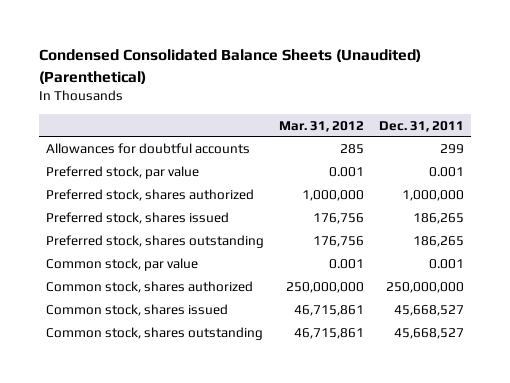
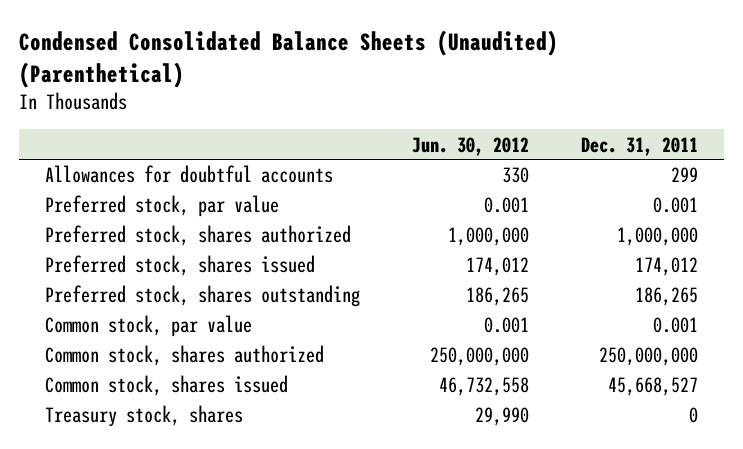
[279,120,365,132] Mar. 31, 2012 -> none
none -> [411,136,529,156] Jun. 30, 2012
[412,212,464,224] 186,265 -> [635,257,699,277] 174,012
[46,326,264,340] Common stock, shares outstanding -> none
none -> [44,405,243,428] Treasury stock, shares

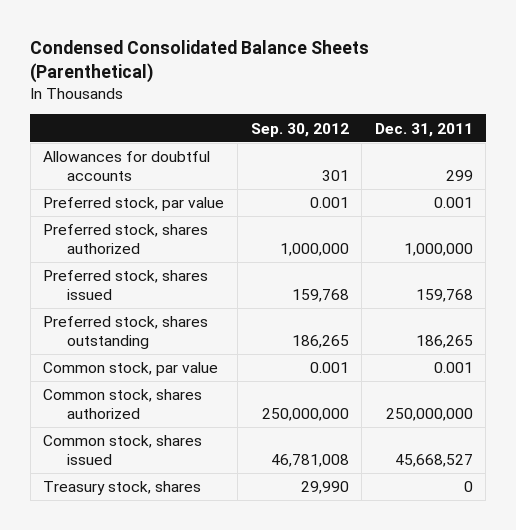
[18,30,558,88] Condensed Consolidated Balance Sheets (Unaudited) (Parenthetical) -> [30,40,370,84] Condensed Consolidated Balance Sheets (Parenthetical)
[411,136,529,156] Jun. 30, 2012 -> none
none -> [250,122,349,137] Sep. 30, 2012
[635,257,699,277] 174,012 -> [415,288,473,302] 159,768

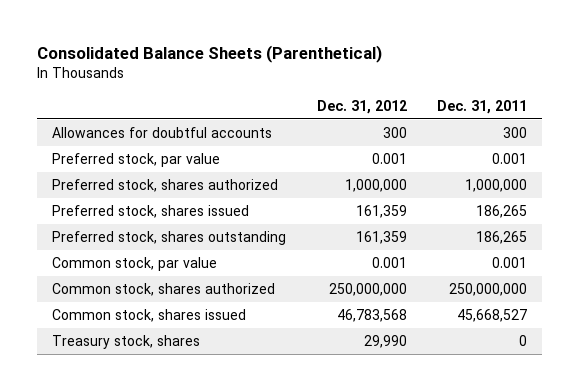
[30,40,370,84] Condensed Consolidated Balance Sheets (Parenthetical) -> [37,45,383,64] Consolidated Balance Sheets (Parenthetical)
[250,122,349,137] Sep. 30, 2012 -> none
none -> [316,99,407,114] Dec. 31, 2012
[445,169,473,181] 299 -> [502,127,527,139] 300
[415,288,473,302] 159,768 -> [475,205,527,219] 186,265

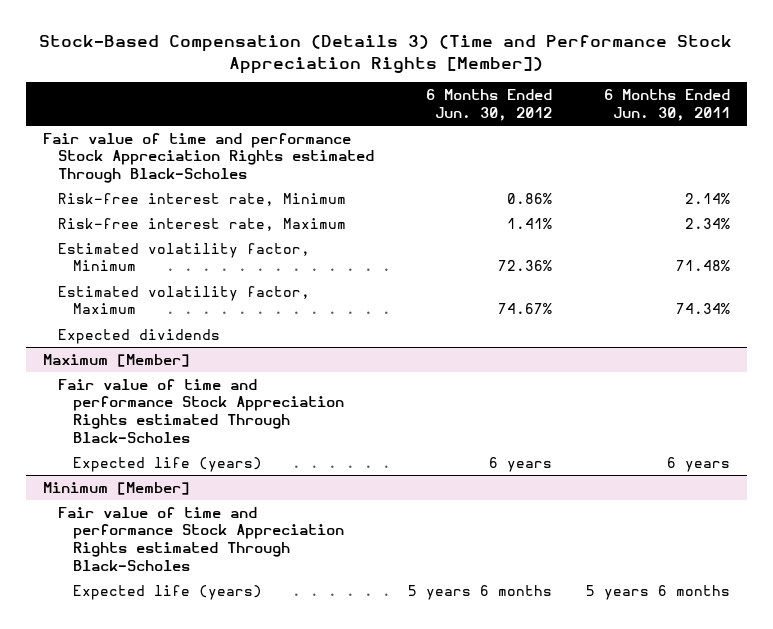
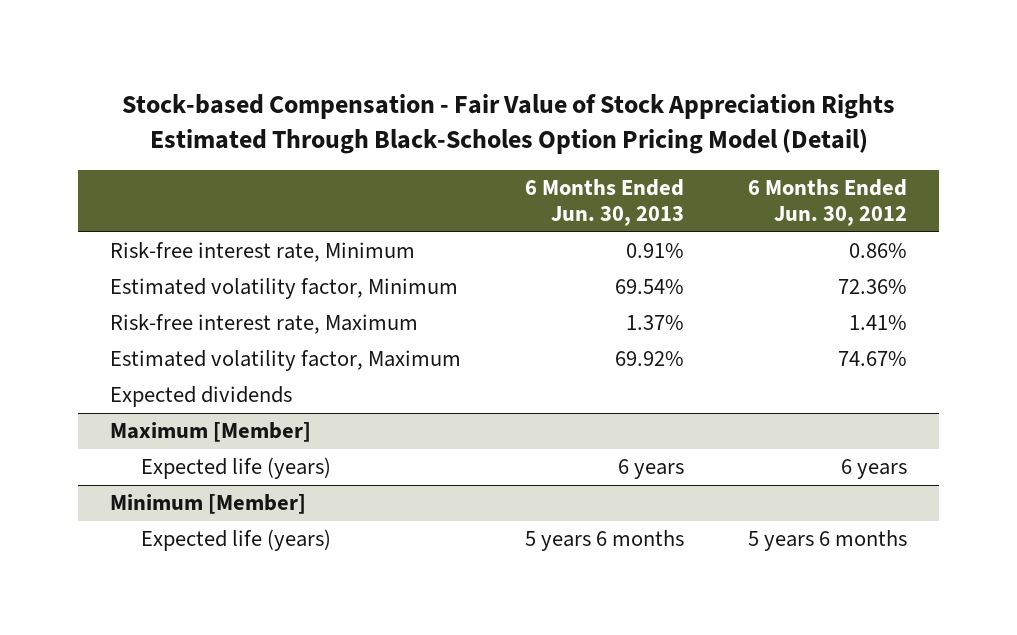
[39,35,733,74] Stock-Based Compensation (Details 3) (Time and Performance Stock Appreciation Rights [Member]) -> [121,93,895,154] Stock-based Compensation - Fair Value of Stock Appreciation Rights Estimated Through Black-Scholes Option Pricing Model (Detail)
[603,89,730,121] 6 Months Ended Jun. 30, 2011 -> none
none -> [525,179,685,227] 6 Months Ended Jun. 30, 2013
[42,132,374,184] Fair value of time and performance Stock Appreciation Rights estimated Through Black-Scholes -> none
[57,217,346,231] Risk-free interest rate, Maximum -> [110,314,419,335] Risk-free interest rate, Maximum
[57,378,345,443] Fair value of time and performance Stock Appreciation Rights estimated Through Black-Scholes -> none
[57,506,345,571] Fair value of time and performance Stock Appreciation Rights estimated Through Black-Scholes -> none

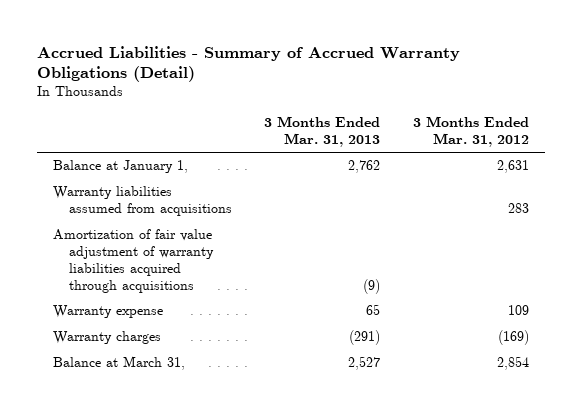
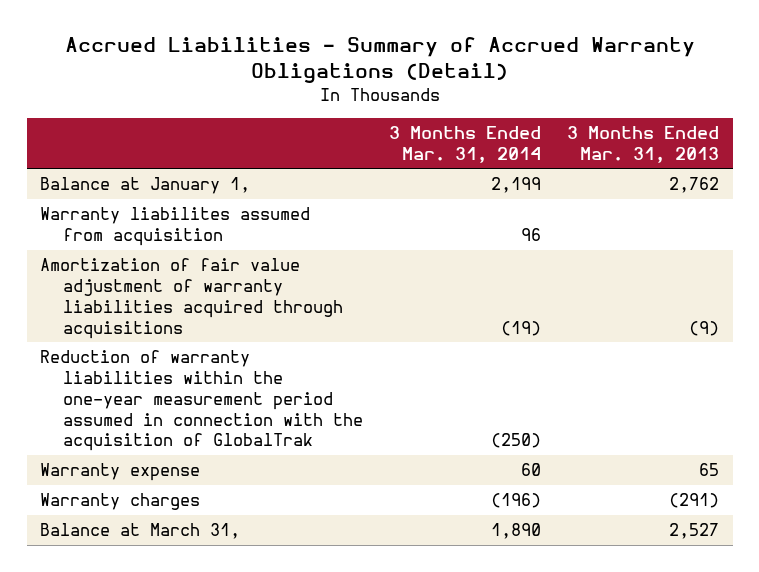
[412,116,529,148] 3 Months Ended Mar. 31, 2012 -> none
none -> [389,125,542,163] 3 Months Ended Mar. 31, 2014
[53,186,232,217] Warranty liabilities assumed from acquisitions -> [39,207,310,247] Warranty liabilites assumed from acquisition
none -> [39,350,364,452] Reduction of warranty liabilities within the one-year measurement period assumed in connection with the acquisition of GlobalTrak

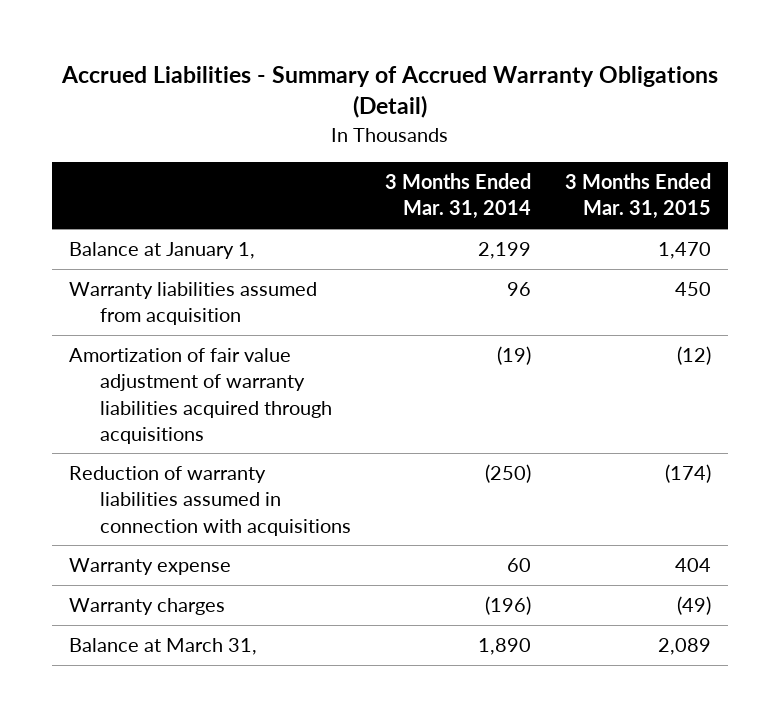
[567,125,720,163] 3 Months Ended Mar. 31, 2013 -> none
none -> [564,173,711,220] 3 Months Ended Mar. 31, 2015
[39,207,310,247] Warranty liabilites assumed from acquisition -> [68,282,317,326] Warranty liabilities assumed from acquisition
[39,350,364,452] Reduction of warranty liabilities within the one-year measurement period assumed in connection with the acquisition of GlobalTrak -> [68,466,351,536] Reduction of warranty liabilities assumed in connection with acquisitions

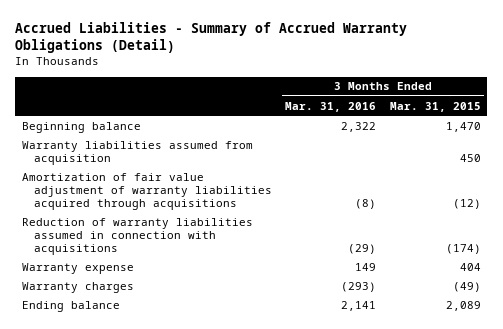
[384,173,531,220] 3 Months Ended Mar. 31, 2014 -> none
none -> [285,101,377,112] Mar. 31, 2016
[68,242,255,260] Balance at January 1, -> [22,121,142,133] Beginning balance
[68,638,257,656] Balance at March 31, -> [22,300,121,312] Ending balance

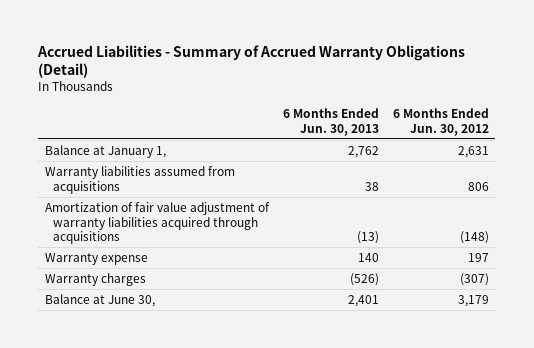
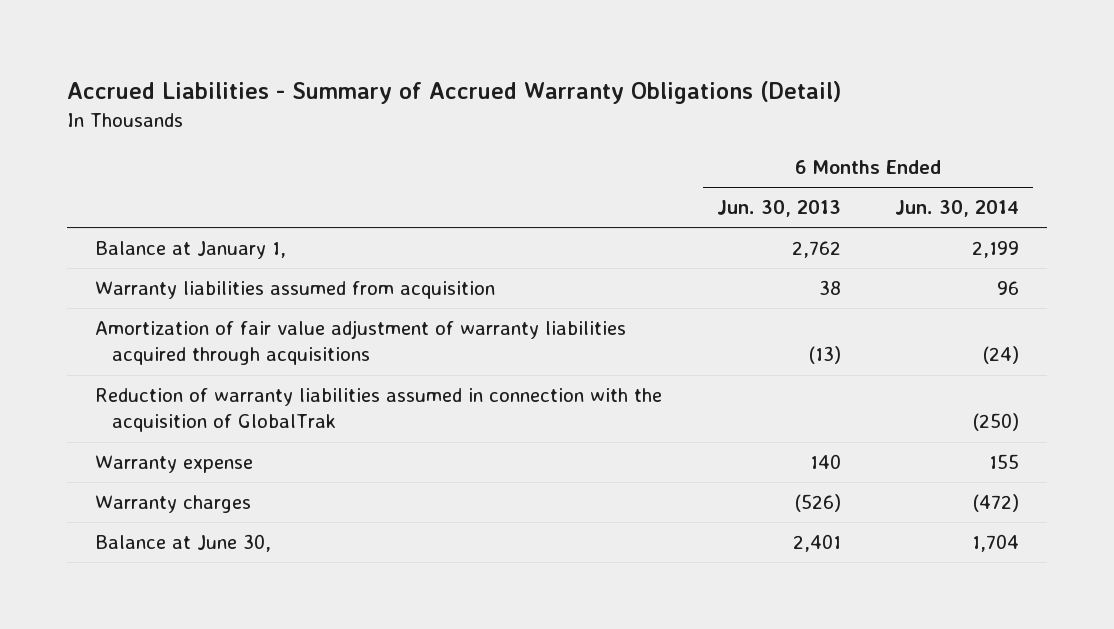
[392,108,489,136] 6 Months Ended Jun. 30, 2012 -> none
none -> [895,200,1020,218] Jun. 30, 2014
[45,165,236,194] Warranty liabilities assumed from acquisitions -> [94,281,495,300] Warranty liabilities assumed from acquisition
none -> [94,388,662,433] Reduction of warranty liabilities assumed in connection with the acquisition of GlobalTrak

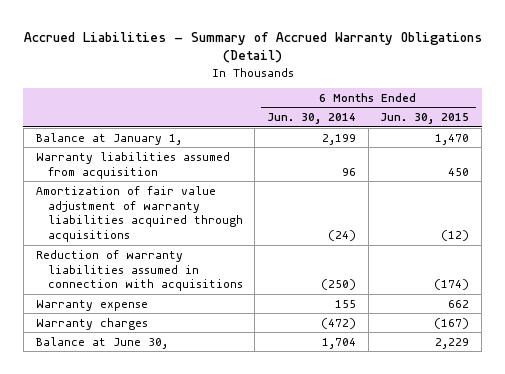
[716,200,841,218] Jun. 30, 2013 -> none
none -> [380,113,470,125] Jun. 30, 2015
[94,388,662,433] Reduction of warranty liabilities assumed in connection with the acquisition of GlobalTrak -> [35,249,243,292] Reduction of warranty liabilities assumed in connection with acquisitions

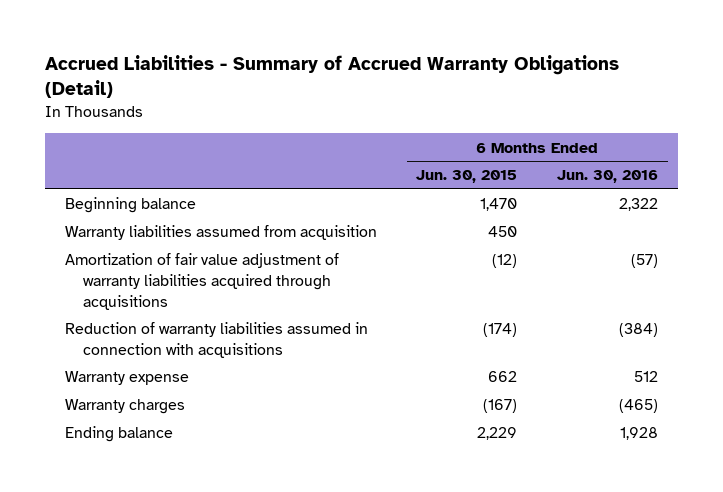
[267,113,357,125] Jun. 30, 2014 -> none
none -> [556,170,658,184] Jun. 30, 2016
[35,132,182,145] Balance at January 1, -> [64,197,196,214] Beginning balance
[35,336,168,349] Balance at June 30, -> [64,426,173,443] Ending balance

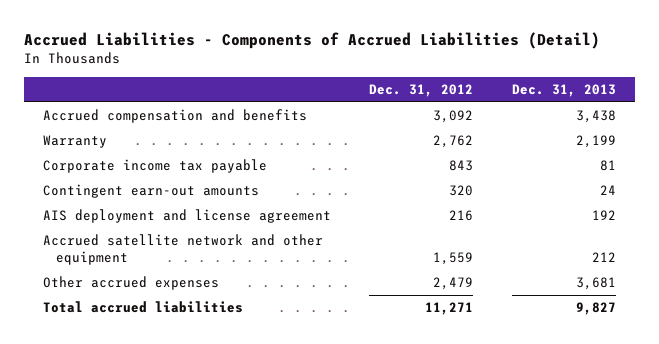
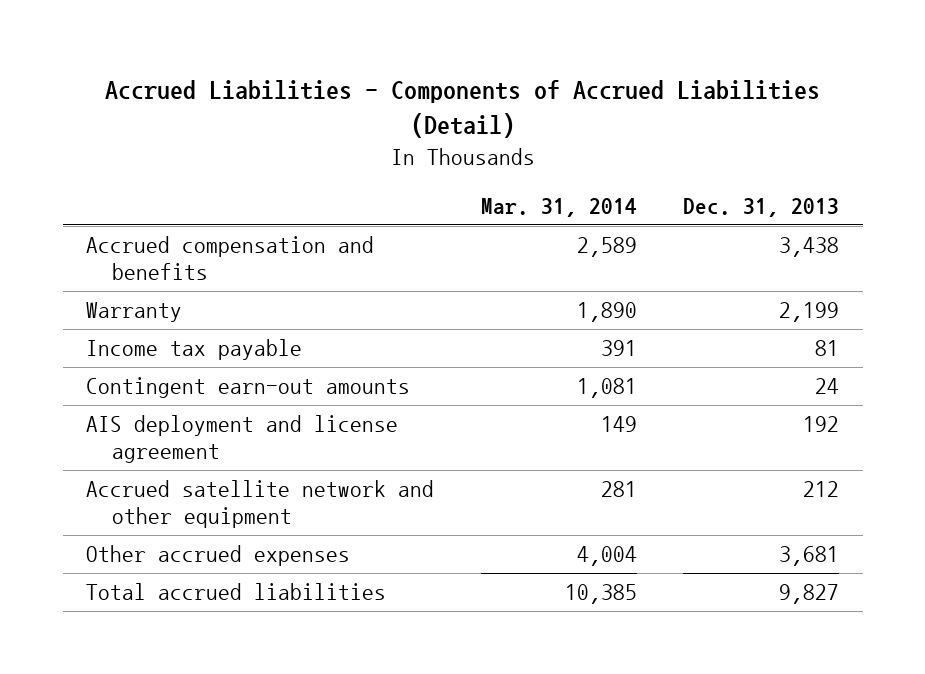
[369,83,474,97] Dec. 31, 2012 -> none
none -> [480,197,637,217] Mar. 31, 2014
[42,159,267,174] Corporate income tax payable -> [86,339,303,361] Income tax payable

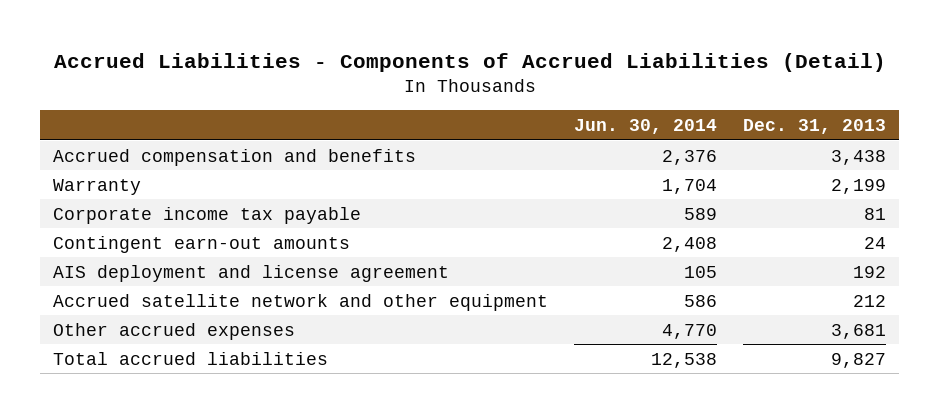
[480,197,637,217] Mar. 31, 2014 -> none
none -> [574,119,718,135] Jun. 30, 2014
[86,339,303,361] Income tax payable -> [52,206,361,224] Corporate income tax payable

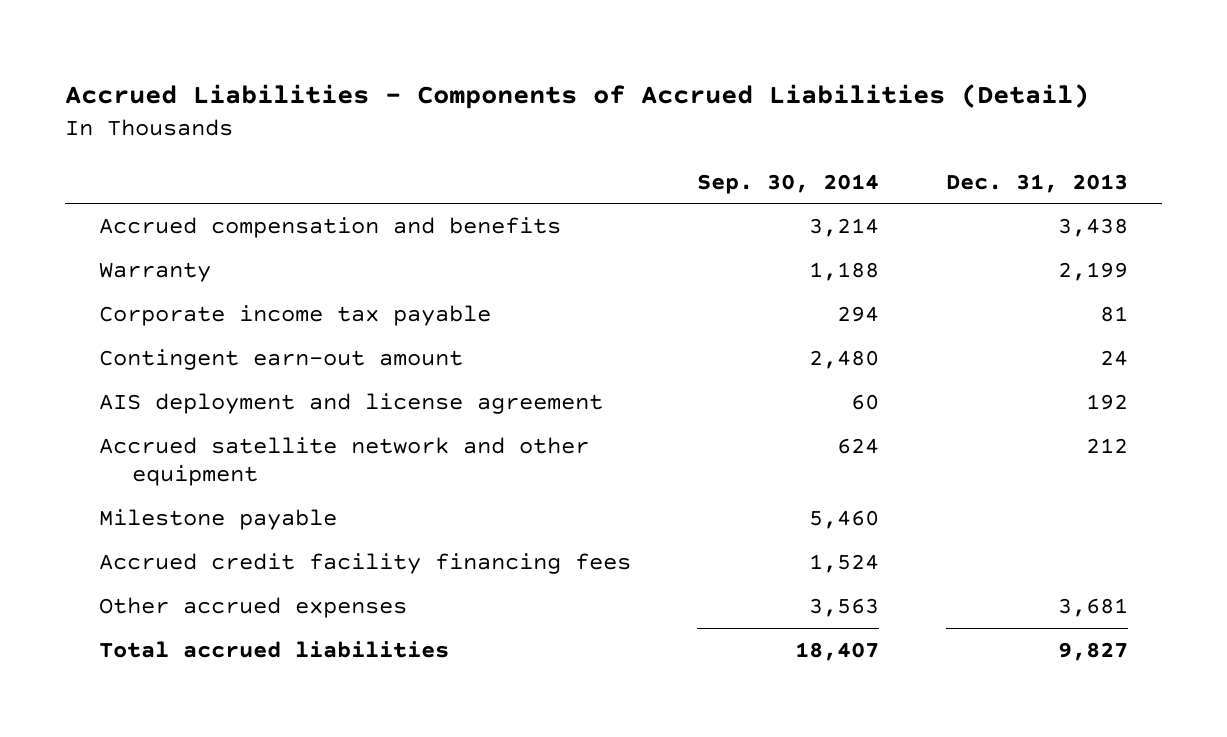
[574,119,718,135] Jun. 30, 2014 -> none
none -> [697,173,880,194] Sep. 30, 2014
[52,235,350,253] Contingent earn-out amounts -> [98,349,463,371] Contingent earn-out amount
none -> [98,509,337,531] Milestone payable
none -> [98,553,631,575] Accrued credit facility financing fees

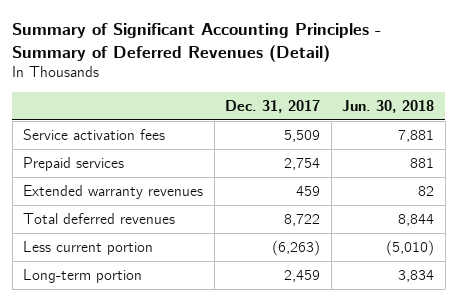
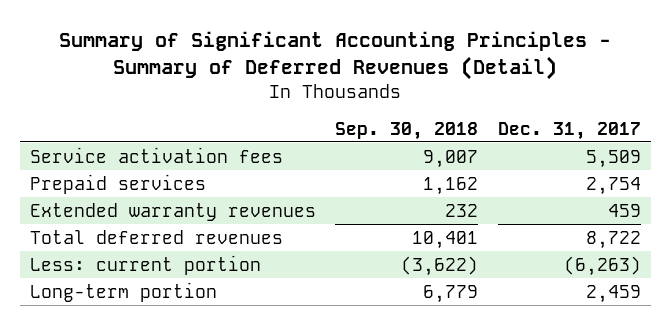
[342,99,435,113] Jun. 30, 2018 -> none
none -> [335,121,479,140] Sep. 30, 2018
[23,240,154,255] Less current portion -> [29,254,261,275] Less: current portion

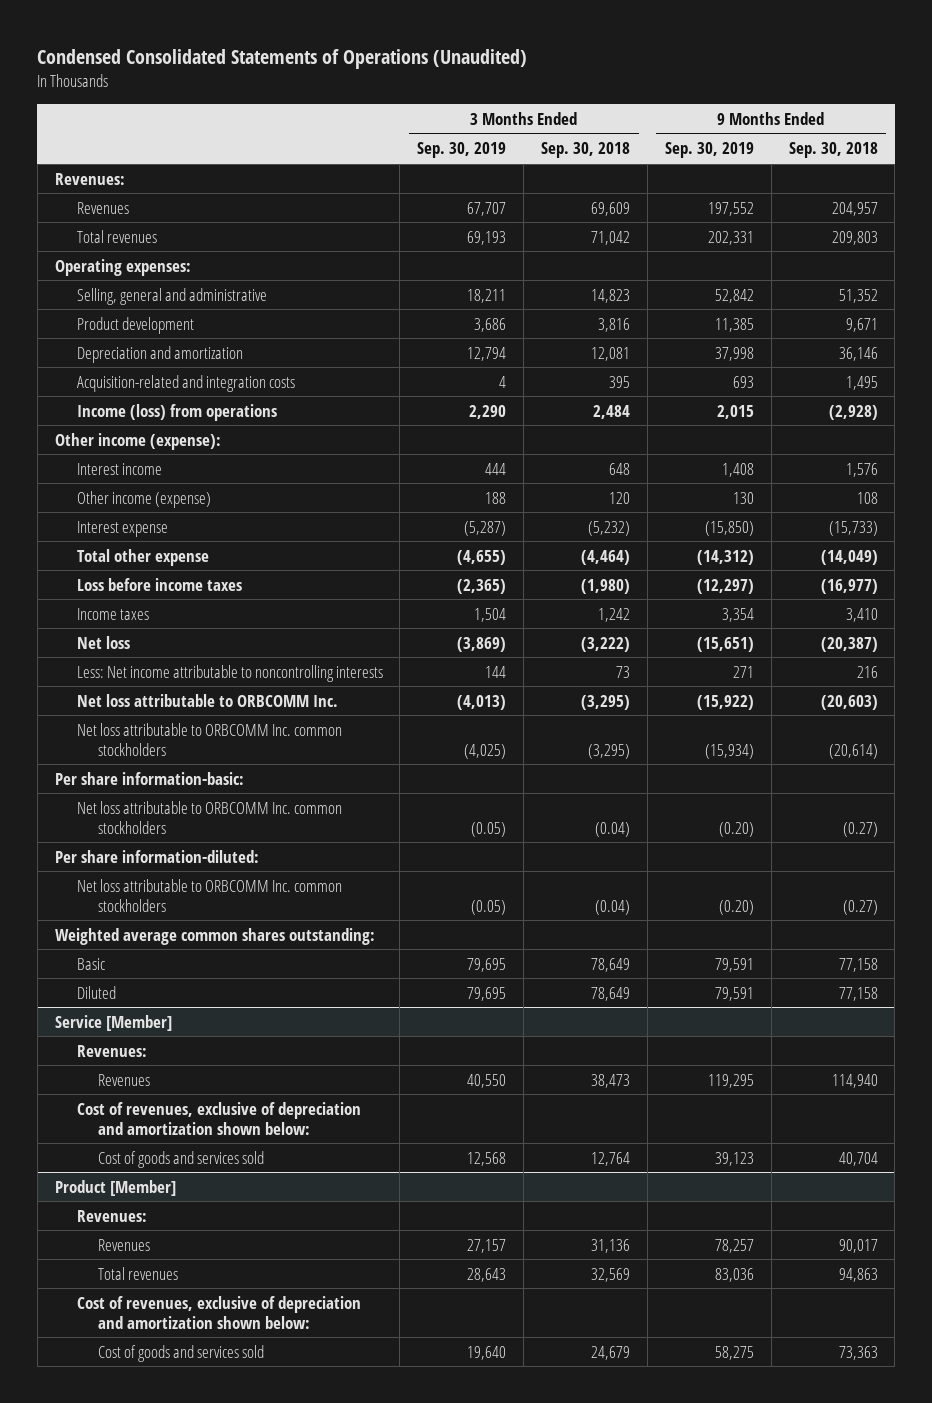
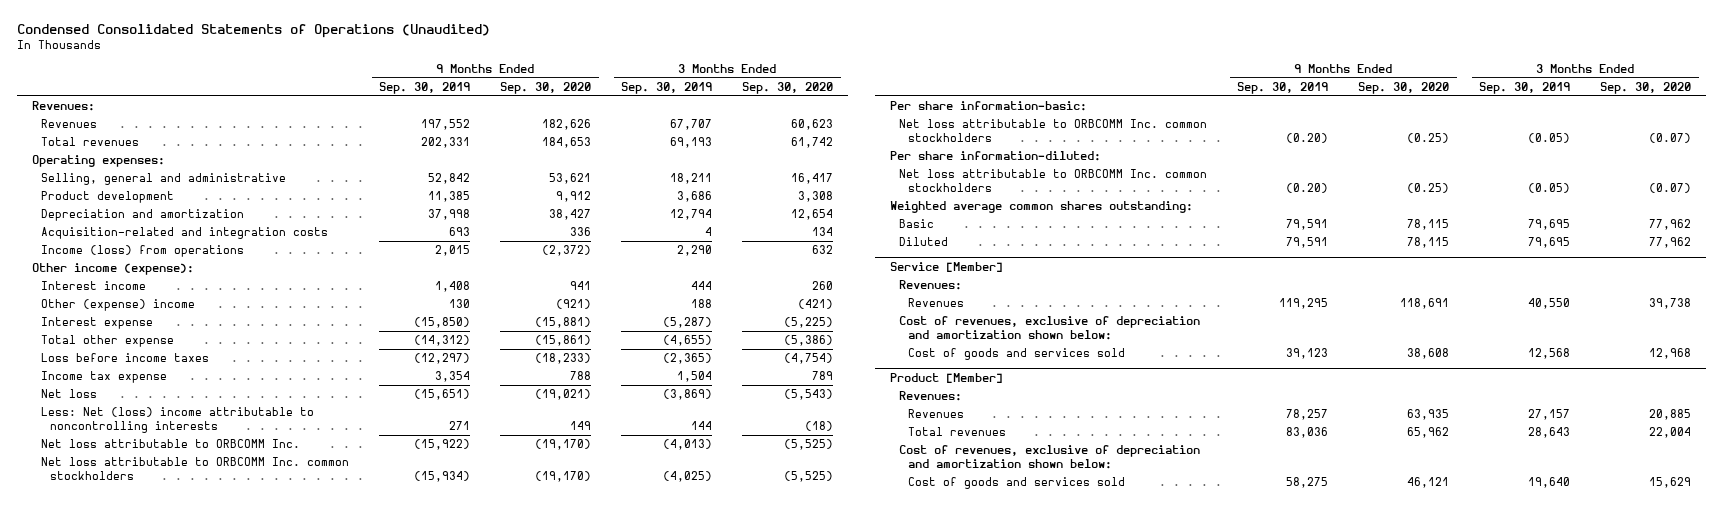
[541,142,631,159] Sep. 30, 2018 -> none
[788,142,878,159] Sep. 30, 2018 -> none
none -> [500,81,592,94] Sep. 30, 2020
none -> [742,81,834,94] Sep. 30, 2020
[76,490,211,508] Other income (expense) -> [41,299,196,312] Other (expense) income
[76,607,149,620] Income taxes -> [41,371,168,384] Income tax expense
[76,664,383,682] Less: Net income attributable to noncontrolling interests -> [41,407,315,433] Less: Net (loss) income attributable to noncontrolling interests

